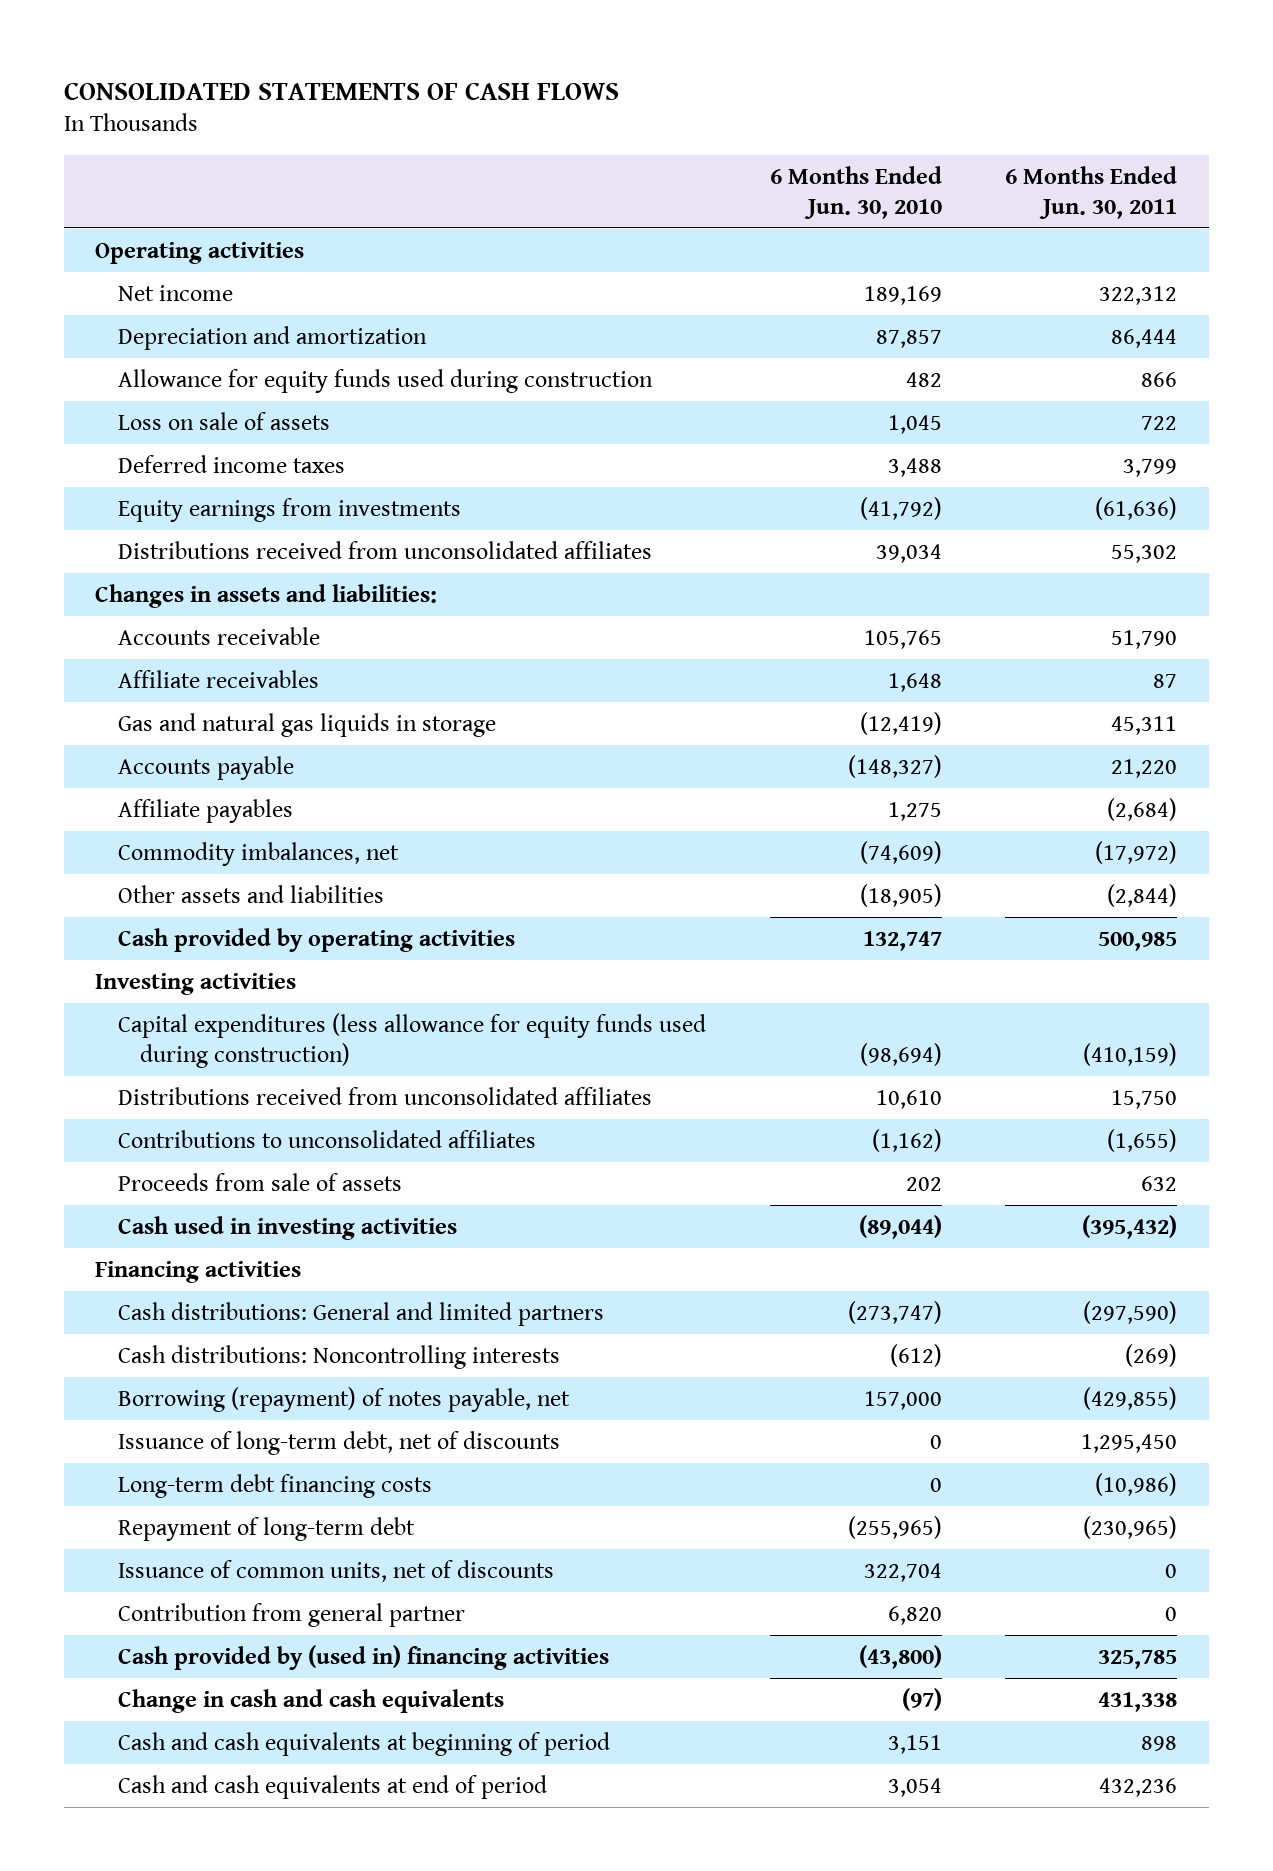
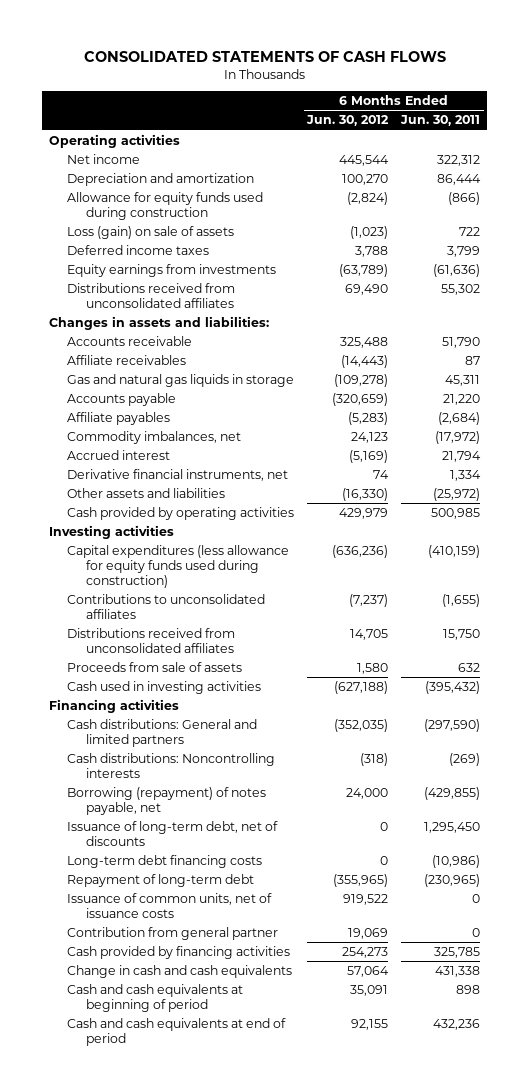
[769,165,942,219] 6 Months Ended Jun. 30, 2010 -> none
none -> [306,115,390,127] Jun. 30, 2012
[1141,371,1178,387] 866 -> [448,192,481,206] (866)
[117,411,330,430] Loss on sale of assets -> [67,226,235,240] Loss (gain) on sale of assets
none -> [67,450,171,461] Accrued interest
none -> [67,469,289,482] Derivative financial instruments, net
[1107,883,1178,907] (2,844) -> [433,488,481,502] (25,972)
[117,1086,652,1105] Distributions received from unconsolidated affiliates -> [67,628,236,653] Distributions received from unconsolidated affiliates
[117,1559,554,1582] Issuance of common units, net of discounts -> [67,893,273,918] Issuance of common units, net of issuance costs
[117,1644,609,1670] Cash provided by (used in) financing activities -> [67,946,291,960] Cash provided by financing activities

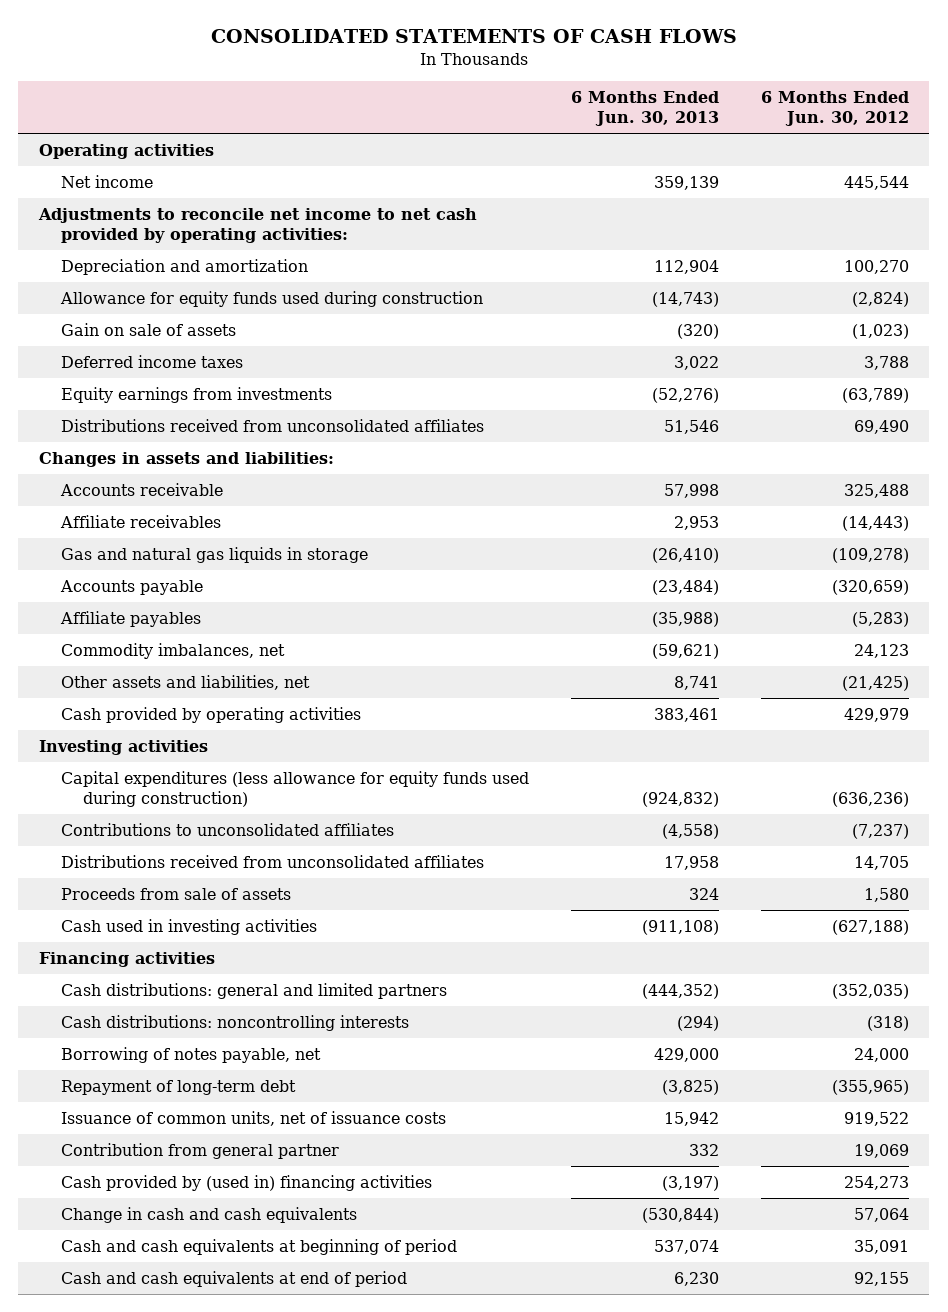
[400,115,481,127] Jun. 30, 2011 -> none
none -> [570,91,719,127] 6 Months Ended Jun. 30, 2013
none -> [37,207,477,243] Adjustments to reconcile net income to net cash provided by operating activities:
[67,226,235,240] Loss (gain) on sale of assets -> [60,322,236,336] Gain on sale of assets
[67,450,171,461] Accrued interest -> none
[67,469,289,482] Derivative financial instruments, net -> none
[67,488,226,499] Other assets and liabilities -> [60,674,310,690] Other assets and liabilities, net
[342,488,389,502] (16,330) -> [841,675,909,691] (21,425)
[67,821,279,846] Issuance of long-term debt, net of discounts -> none
[67,855,263,869] Long-term debt financing costs -> none
[67,719,258,747] Cash distributions: General and limited partners -> [60,982,447,999] Cash distributions: general and limited partners
[67,753,276,778] Cash distributions: Noncontrolling interests -> [60,1014,409,1031] Cash distributions: noncontrolling interests
[67,787,267,815] Borrowing (repayment) of notes payable, net -> [60,1046,321,1063] Borrowing of notes payable, net
[67,946,291,960] Cash provided by financing activities -> [60,1174,432,1191] Cash provided by (used in) financing activities

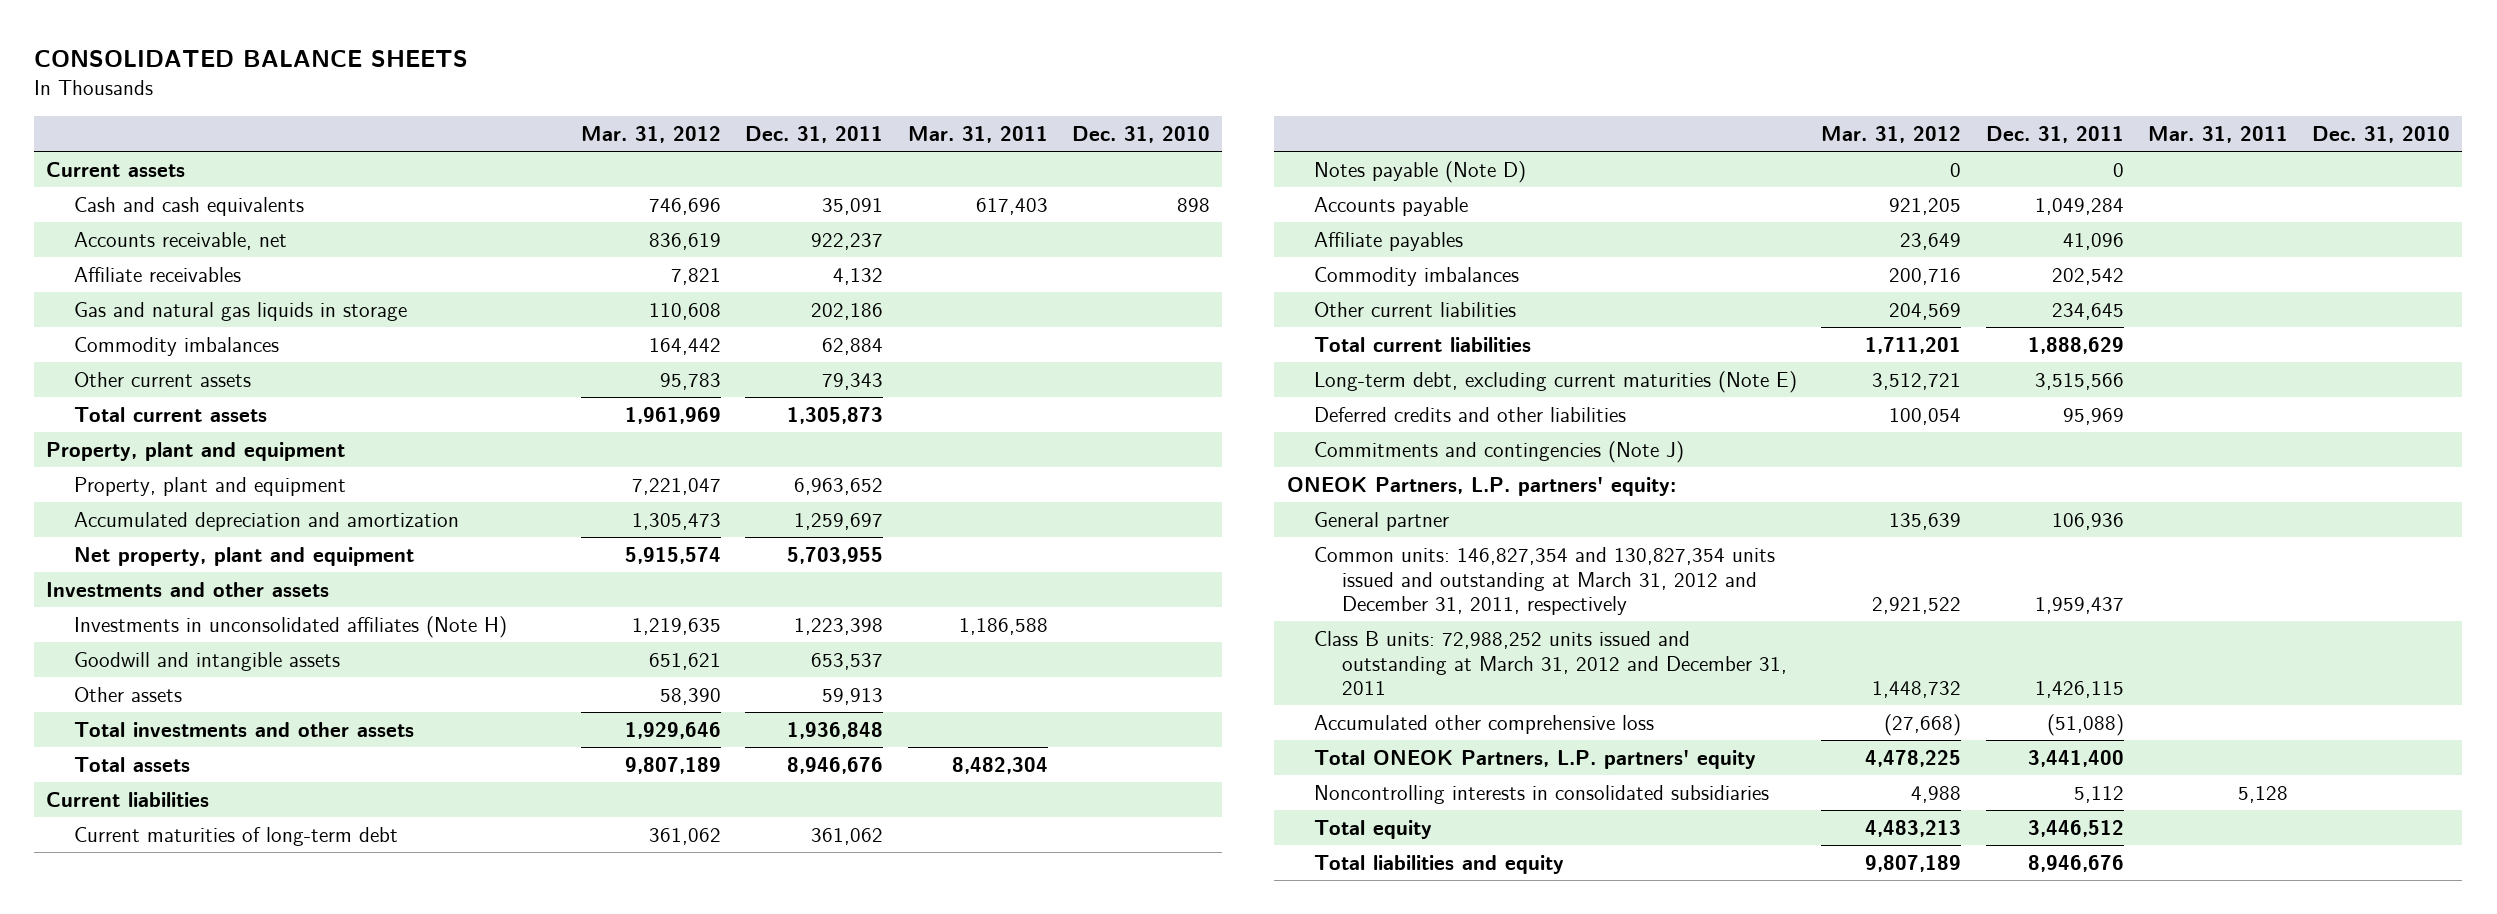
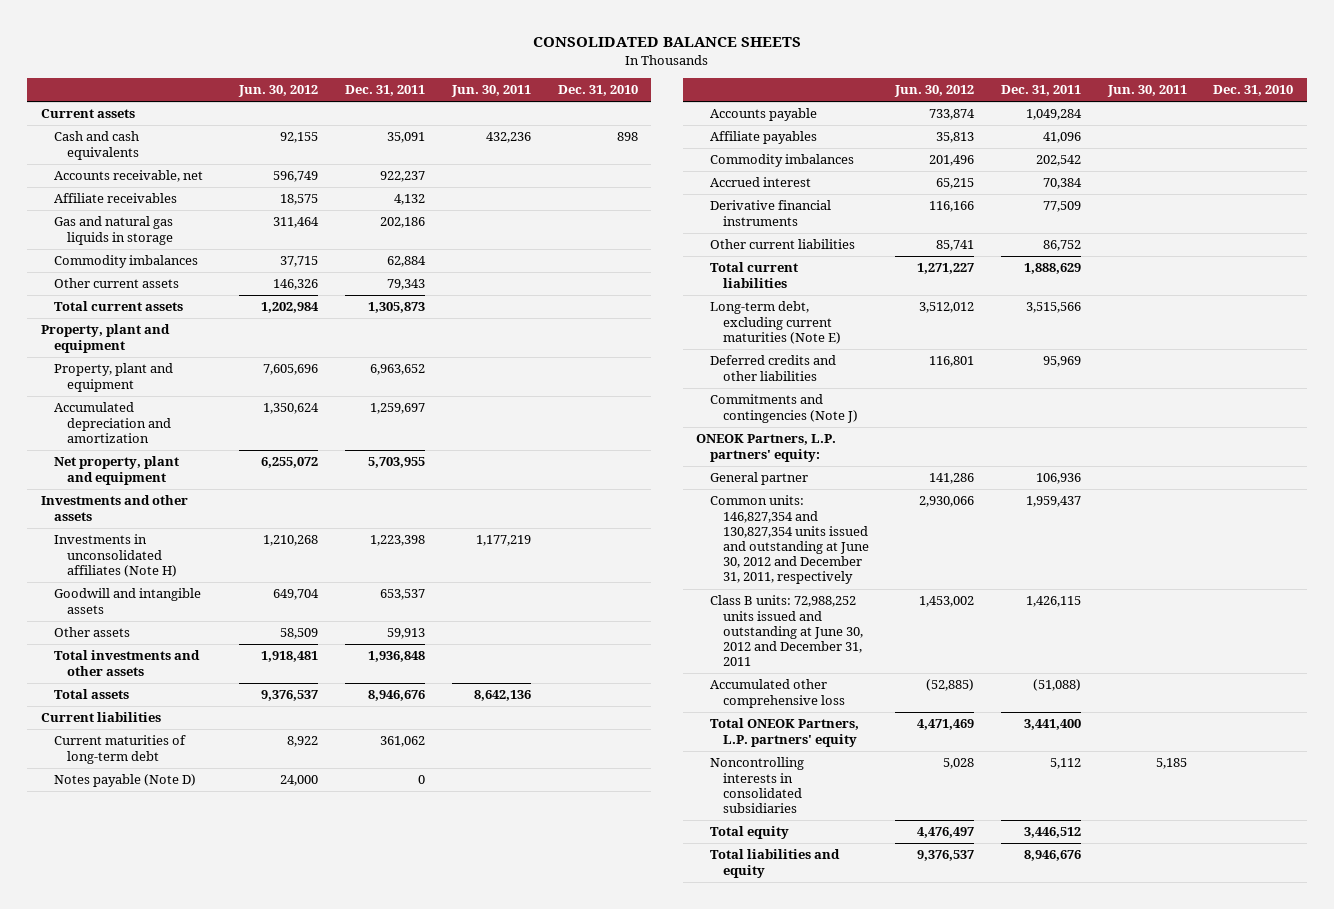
[581,125,722,143] Mar. 31, 2012 -> none
[907,125,1048,143] Mar. 31, 2011 -> none
none -> [238,85,319,98] Jun. 30, 2012
none -> [450,85,531,98] Jun. 30, 2011
none -> [709,177,811,188] Accrued interest
none -> [709,200,831,226] Derivative financial instruments
[2051,302,2124,320] 234,645 -> [1042,240,1081,252] 86,752
[1314,546,1776,616] Common units: 146,827,354 and 130,827,354 units issued and outstanding at March 31, 2012 and December 31, 2011, respectively -> [709,495,869,585] Common units: 146,827,354 and 130,827,354 units issued and outstanding at June 30, 2012 and December 31, 2011, respectively
[1314,630,1787,696] Class B units: 72,988,252 units issued and outstanding at March 31, 2012 and December 31, 2011 -> [709,595,863,667] Class B units: 72,988,252 units issued and outstanding at June 30, 2012 and December 31, 2011

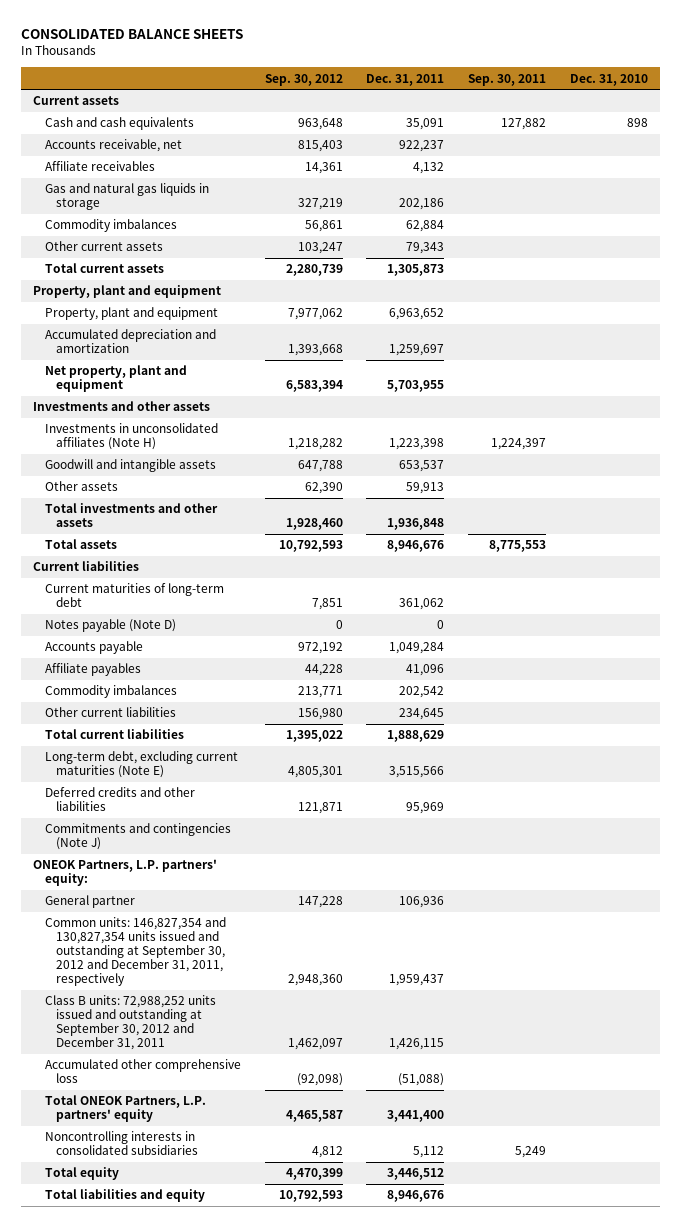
[238,85,319,98] Jun. 30, 2012 -> none
[450,85,531,98] Jun. 30, 2011 -> none
none -> [264,73,343,86] Sep. 30, 2012
none -> [468,73,547,86] Sep. 30, 2011
[709,177,811,188] Accrued interest -> none
[709,200,831,226] Derivative financial instruments -> none
[1042,240,1081,252] 86,752 -> [399,708,445,721] 234,645
[709,495,869,585] Common units: 146,827,354 and 130,827,354 units issued and outstanding at June 30, 2012 and December 31, 2011, respectively -> [44,917,226,987] Common units: 146,827,354 and 130,827,354 units issued and outstanding at September 30, 2012 and December 31, 2011, respectively
[709,595,863,667] Class B units: 72,988,252 units issued and outstanding at June 30, 2012 and December 31, 2011 -> [44,995,216,1051] Class B units: 72,988,252 units issued and outstanding at September 30, 2012 and December 31, 2011

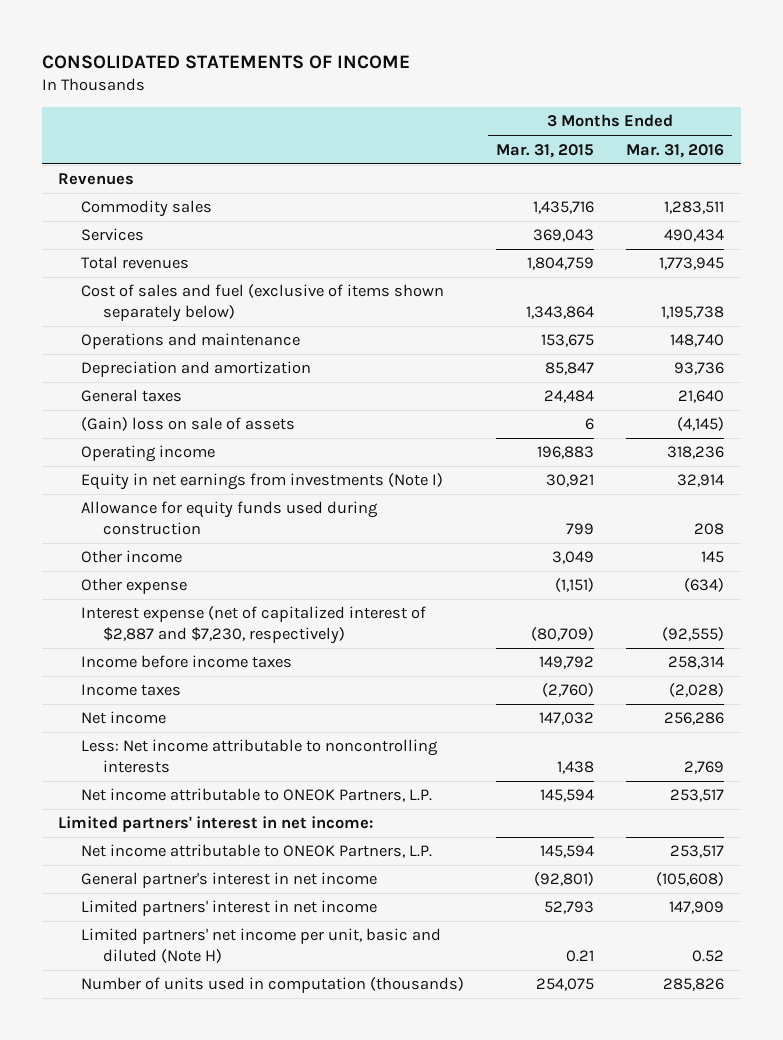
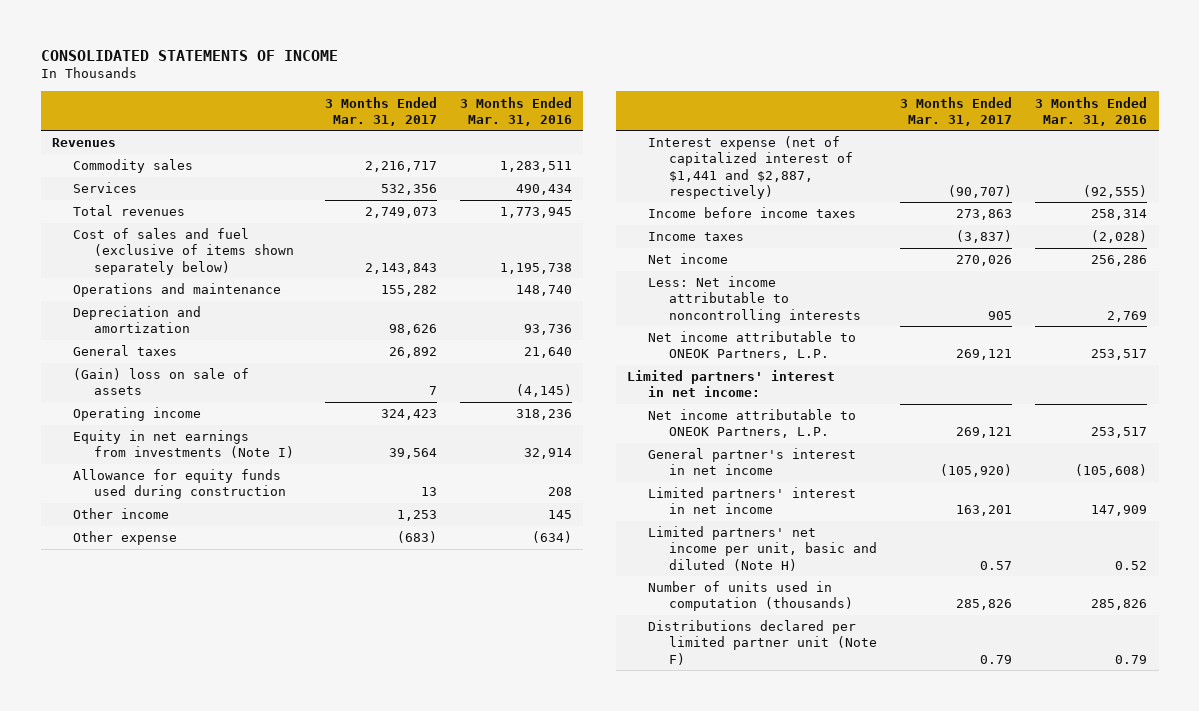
[496,143,595,158] Mar. 31, 2015 -> none
none -> [324,96,437,126] 3 Months Ended Mar. 31, 2017
[80,606,426,644] Interest expense (net of capitalized interest of $2,887 and $7,230, respectively) -> [648,136,854,199] Interest expense (net of capitalized interest of $1,441 and $2,887, respectively)
none -> [648,620,878,665] Distributions declared per limited partner unit (Note F)

